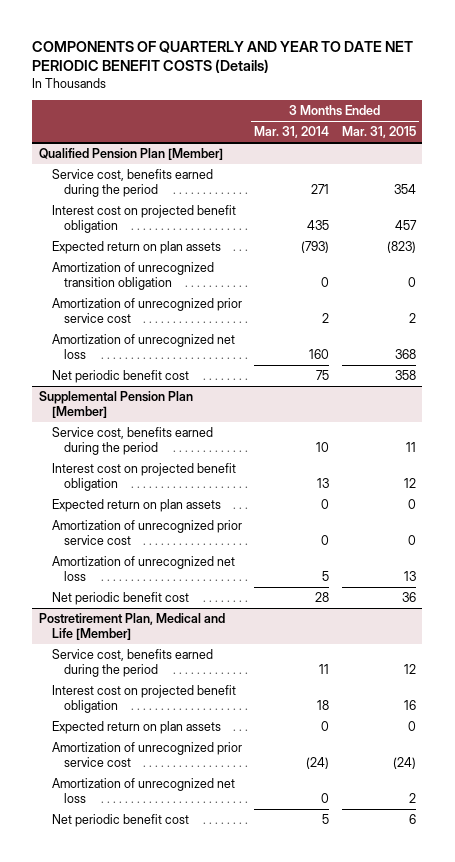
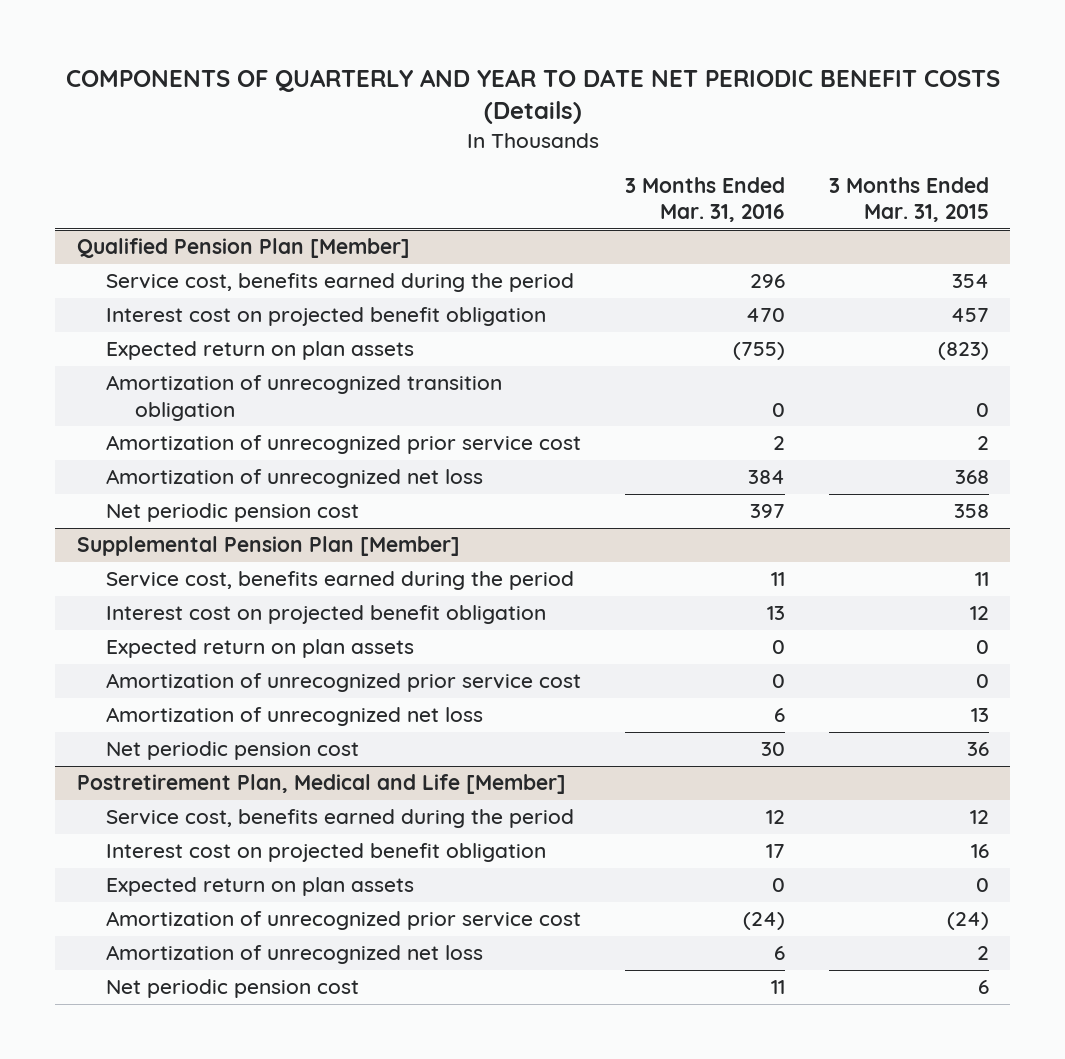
[254,126,330,139] Mar. 31, 2014 -> none
none -> [624,177,785,223] 3 Months Ended Mar. 31, 2016
[51,370,189,384] Net periodic benefit cost -> [105,503,359,523] Net periodic pension cost
[51,592,189,606] Net periodic benefit cost -> [105,741,359,761] Net periodic pension cost
[51,814,189,828] Net periodic benefit cost -> [105,979,359,999] Net periodic pension cost

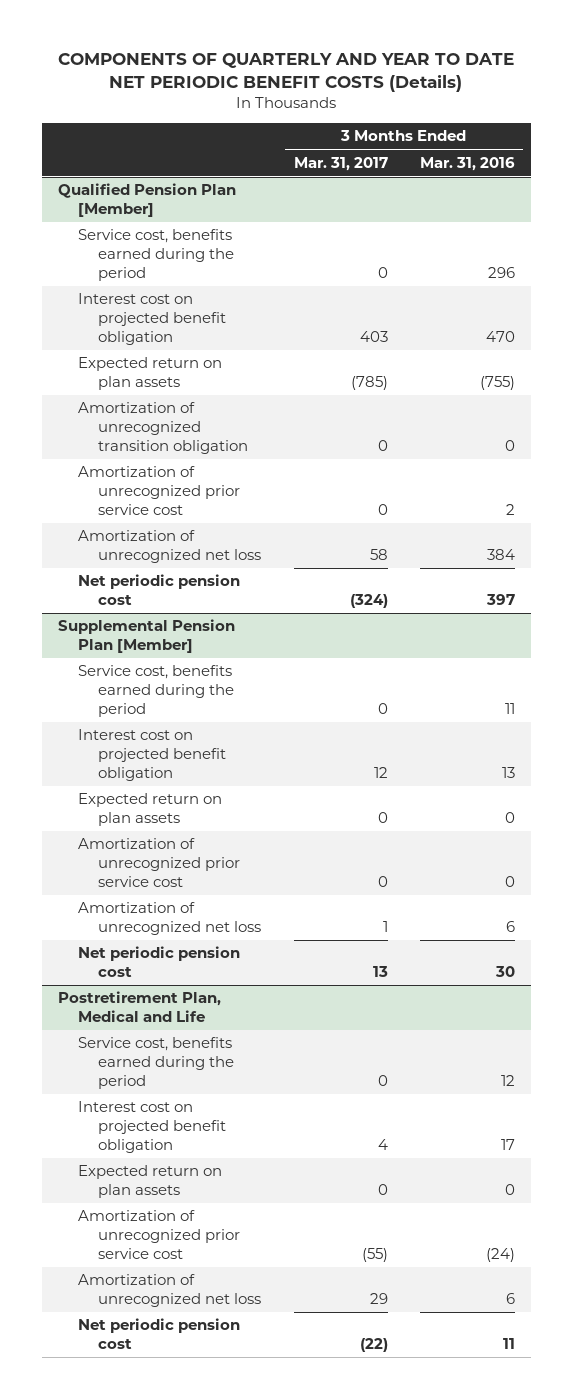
[828,177,989,223] 3 Months Ended Mar. 31, 2015 -> none
none -> [293,156,388,171] Mar. 31, 2017
[76,774,566,795] Postretirement Plan, Medical and Life [Member] -> [57,991,221,1023] Postretirement Plan, Medical and Life

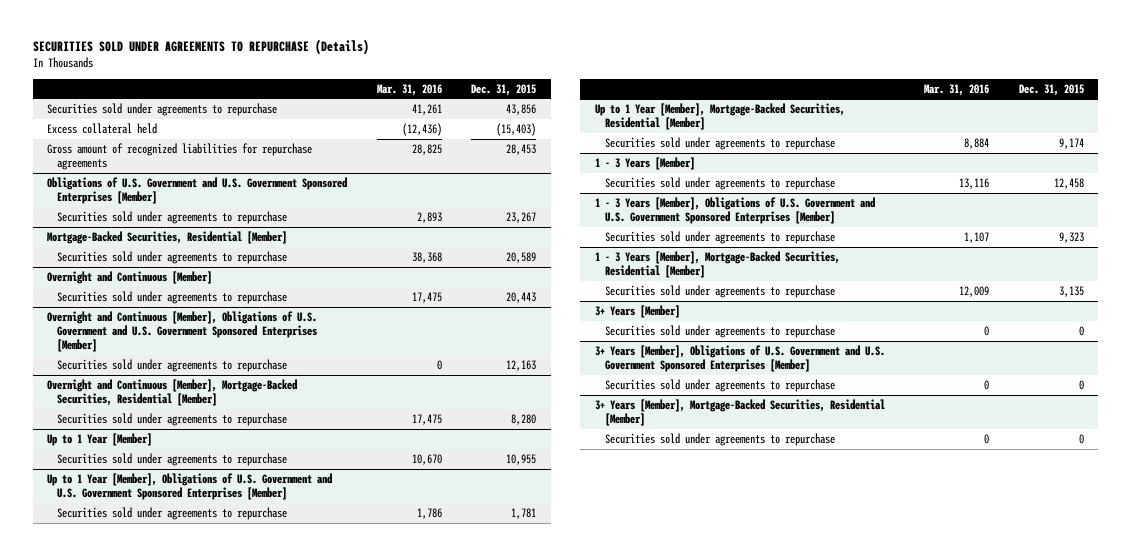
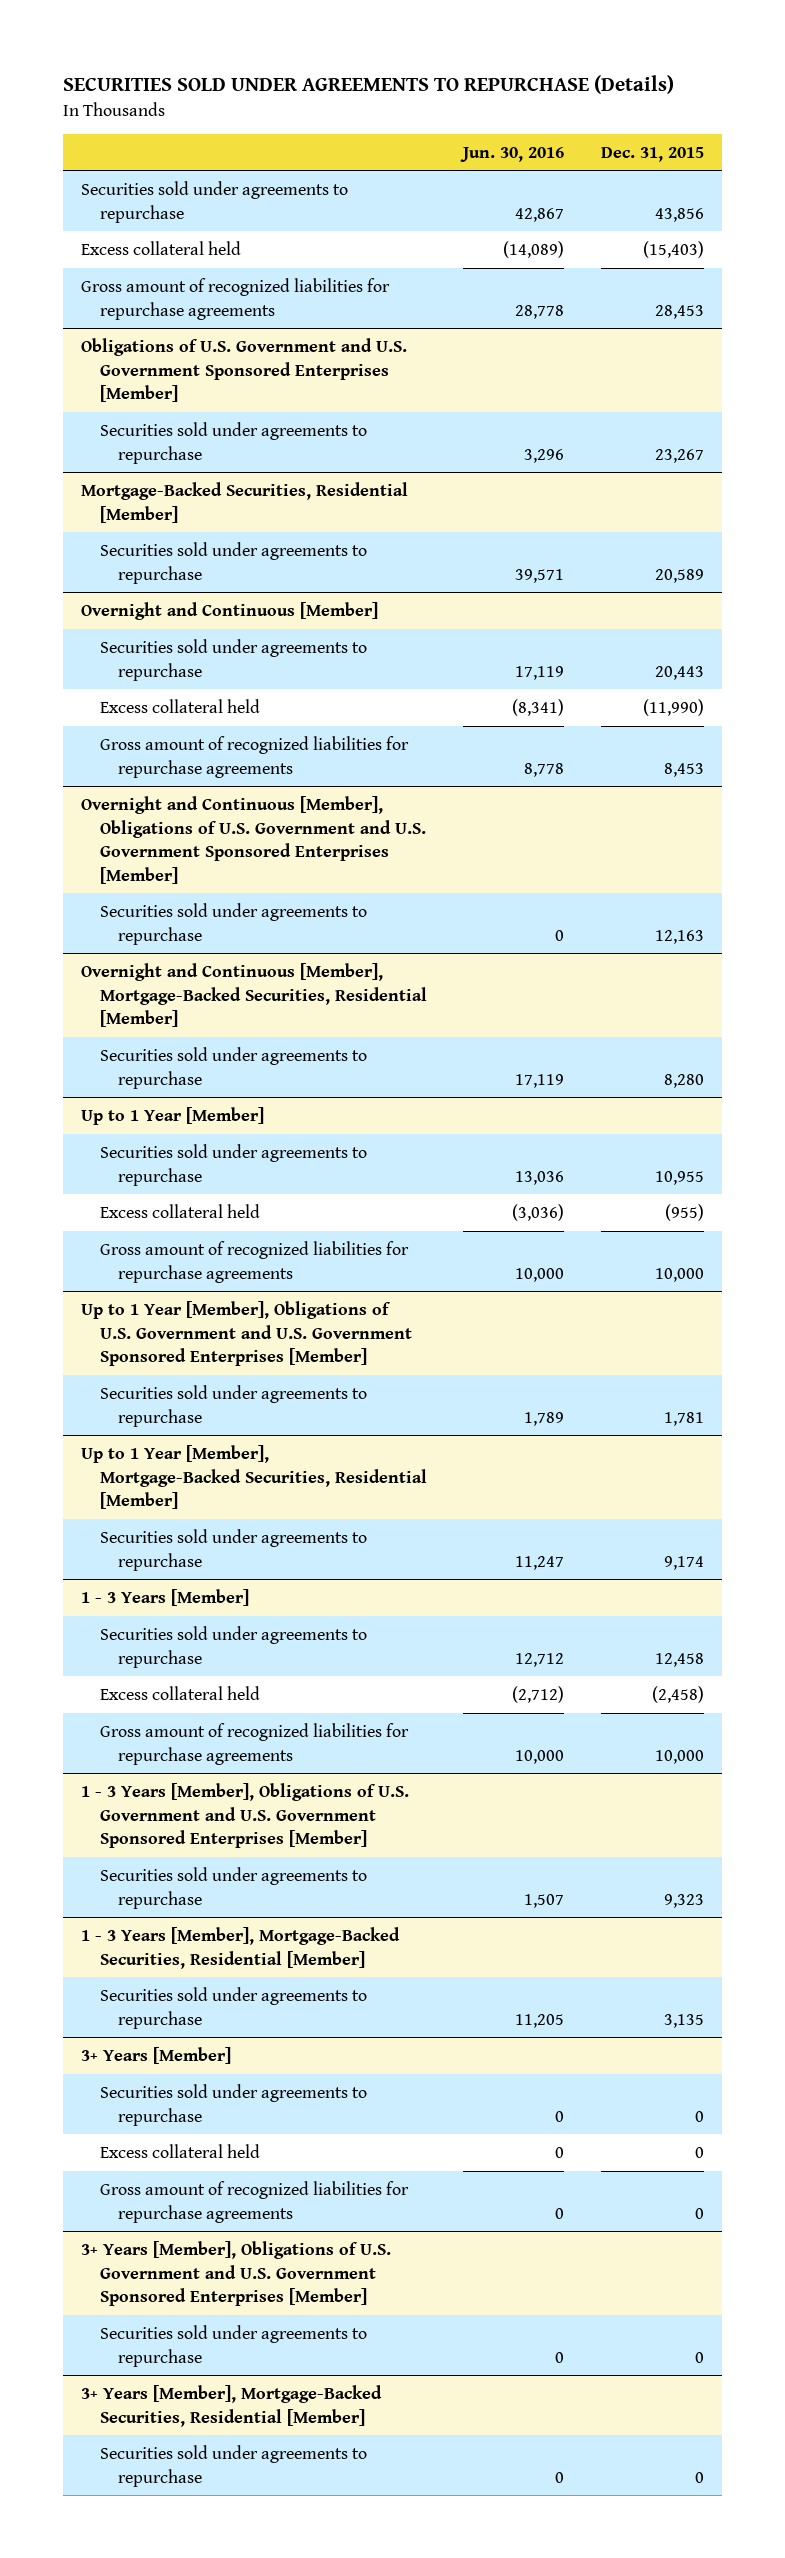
[376,83,442,96] Mar. 31, 2016 -> none
none -> [460,146,565,162] Jun. 30, 2016
none -> [99,698,260,713] Excess collateral held
none -> [99,735,409,778] Gross amount of recognized liabilities for repurchase agreements
none -> [99,1203,260,1218] Excess collateral held
none -> [99,1240,409,1283] Gross amount of recognized liabilities for repurchase agreements
none -> [99,1685,260,1700] Excess collateral held
none -> [99,1722,409,1765] Gross amount of recognized liabilities for repurchase agreements
none -> [99,2143,260,2158] Excess collateral held
none -> [99,2180,409,2223] Gross amount of recognized liabilities for repurchase agreements

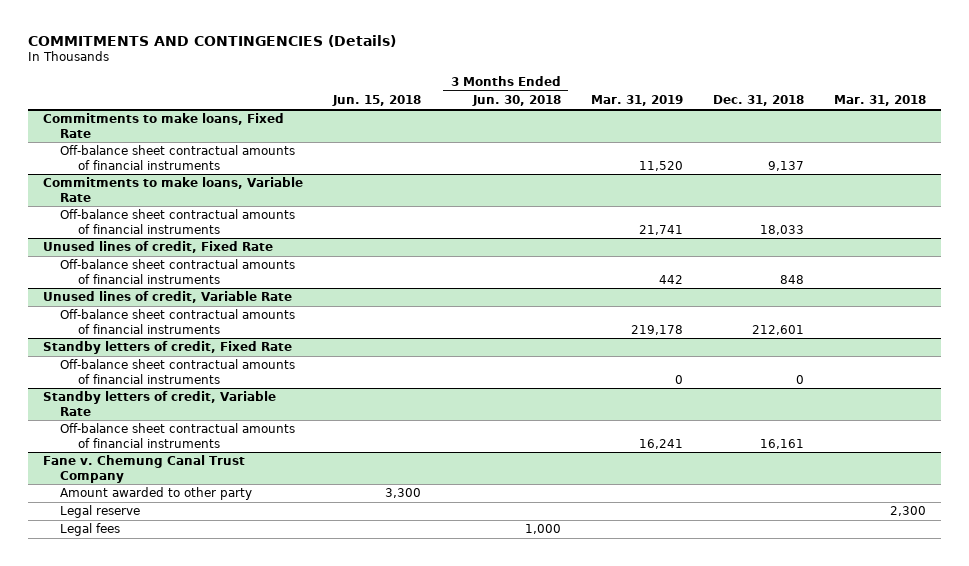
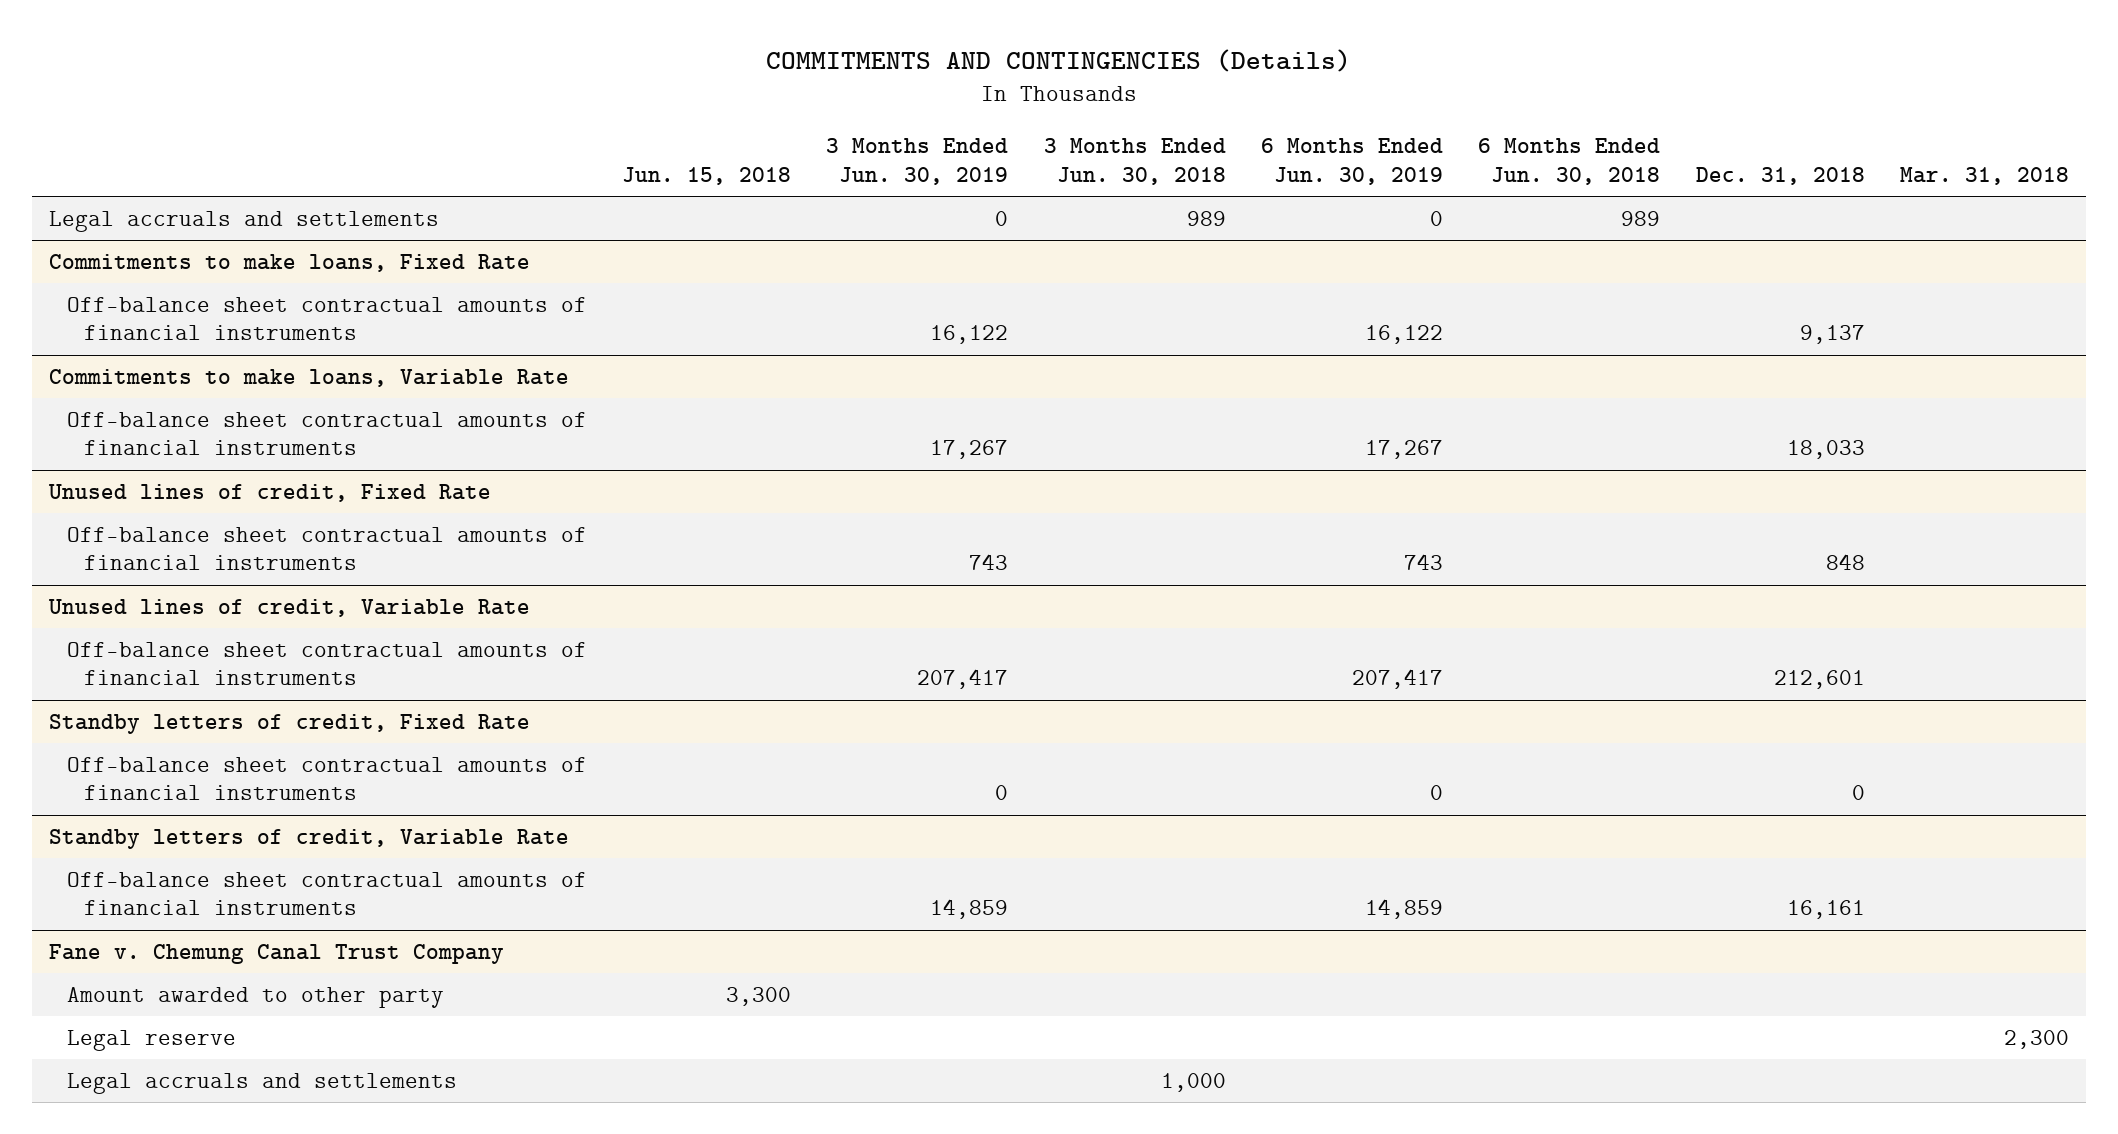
[590,95,683,107] Mar. 31, 2019 -> none
none -> [826,138,1009,185] 3 Months Ended Jun. 30, 2019
none -> [1260,138,1443,185] 6 Months Ended Jun. 30, 2019
none -> [1478,138,1661,185] 6 Months Ended Jun. 30, 2018
none -> [49,210,440,232] Legal accruals and settlements
[60,523,121,537] Legal fees -> [66,1072,457,1094] Legal accruals and settlements

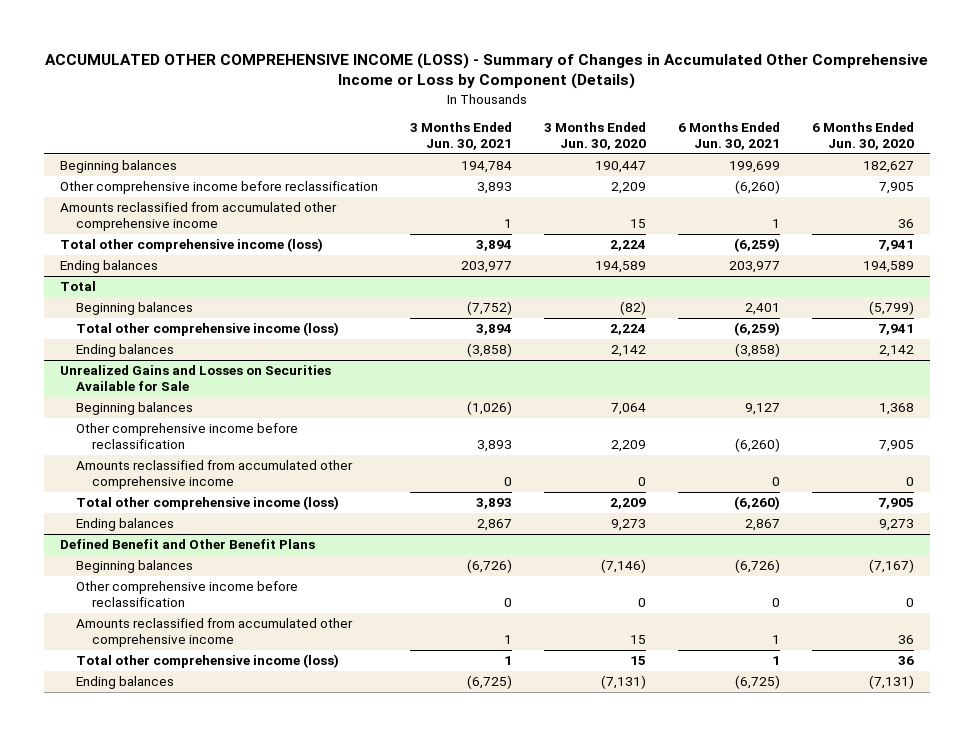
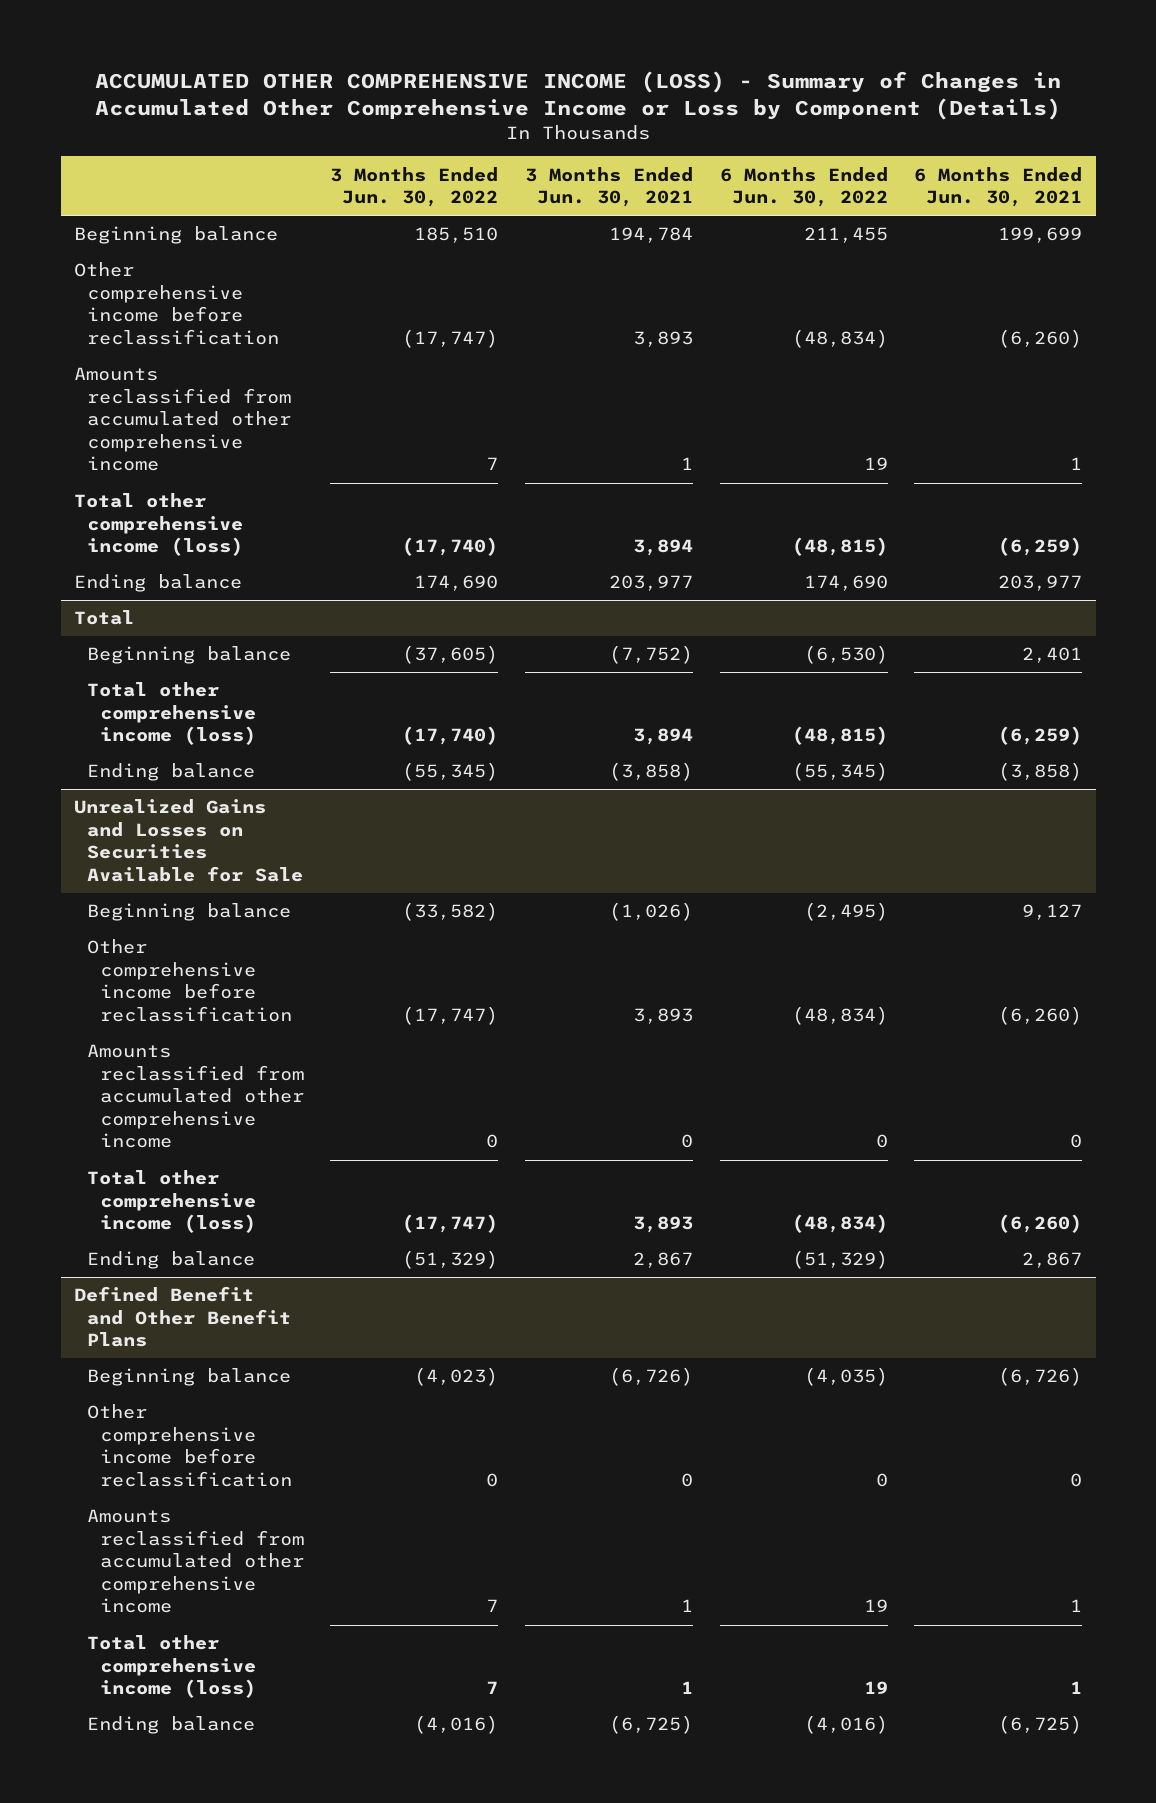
[543,122,646,151] 3 Months Ended Jun. 30, 2020 -> none
[811,122,914,151] 6 Months Ended Jun. 30, 2020 -> none
none -> [330,166,499,208] 3 Months Ended Jun. 30, 2022
none -> [719,166,888,208] 6 Months Ended Jun. 30, 2022
[59,160,177,174] Beginning balances -> [73,226,278,245] Beginning balance
[59,260,158,274] Ending balances -> [73,574,242,593] Ending balance
[75,302,193,316] Beginning balances -> [86,646,291,665] Beginning balance
[75,344,174,358] Ending balances -> [86,763,255,782] Ending balance
[75,402,193,416] Beginning balances -> [86,903,291,922] Beginning balance
[75,518,174,532] Ending balances -> [86,1251,255,1270] Ending balance
[75,560,193,574] Beginning balances -> [86,1368,291,1387] Beginning balance
[75,676,174,690] Ending balances -> [86,1716,255,1735] Ending balance

